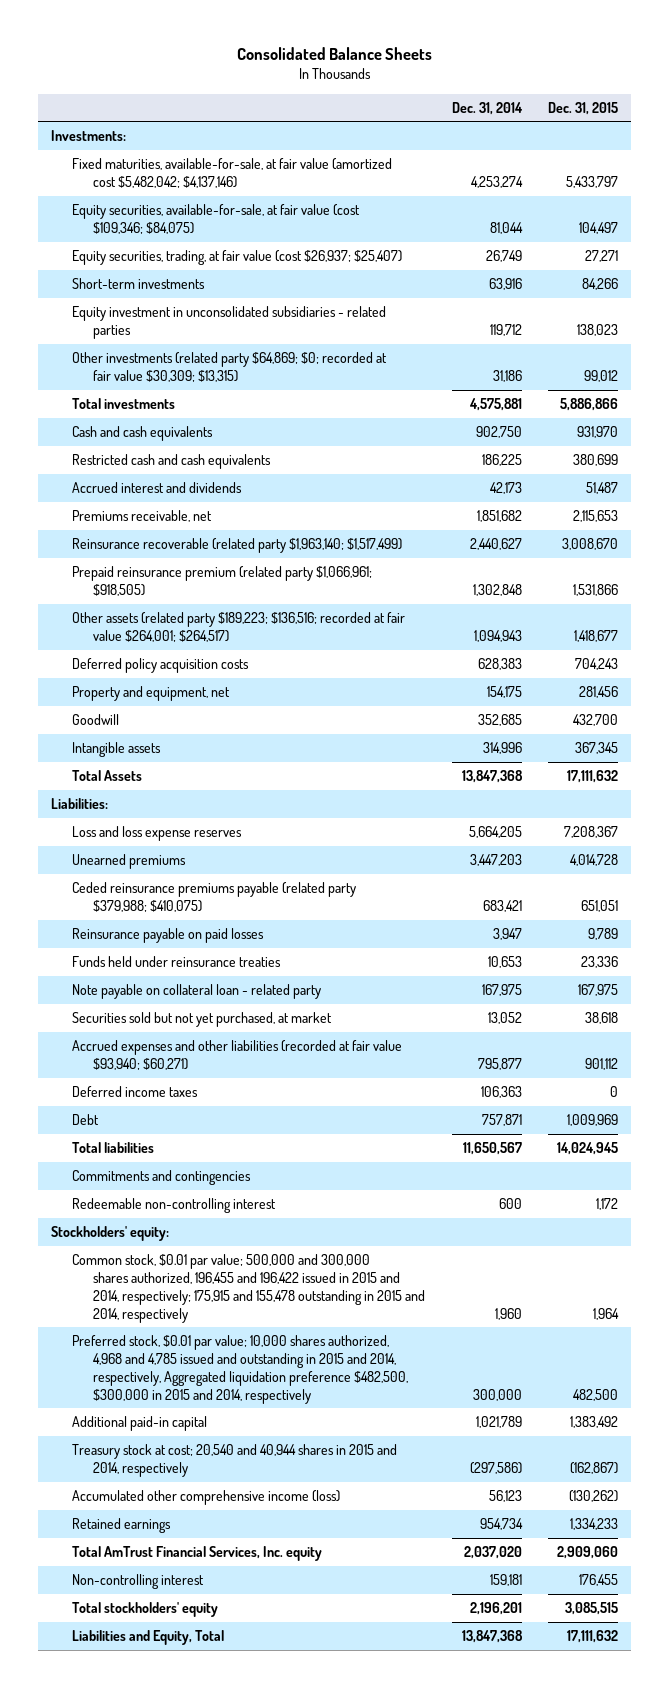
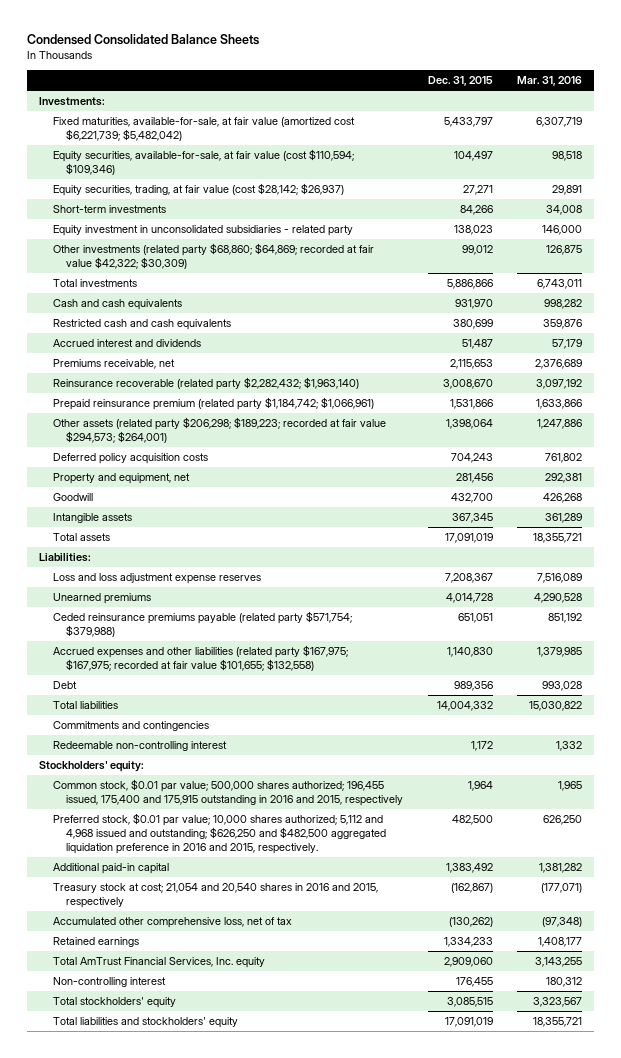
[236,47,432,61] Consolidated Balance Sheets -> [27,34,260,46] Condensed Consolidated Balance Sheets
[451,101,523,115] Dec. 31, 2014 -> none
none -> [517,76,583,87] Mar. 31, 2016
[72,158,393,188] Fixed maturities, available-for-sale, at fair value (amortized cost $5,482,042; $4,137,146) -> [52,117,355,142] Fixed maturities, available-for-sale, at fair value (amortized cost $6,221,739; $5,482,042)
[72,204,361,234] Equity securities, available-for-sale, at fair value (cost $109,346; $84,075) -> [52,149,354,176] Equity securities, available-for-sale, at fair value (cost $110,594; $109,346)
[72,250,403,266] Equity securities, trading, at fair value (cost $26,937; $25,407) -> [52,183,344,197] Equity securities, trading, at fair value (cost $28,142; $26,937)
[72,306,387,339] Equity investment in unconsolidated subsidiaries - related parties -> [52,225,353,237] Equity investment in unconsolidated subsidiaries - related party
[72,352,388,382] Other investments (related party $64,869; $0; recorded at fair value $30,309; $13,315) -> [52,243,374,270] Other investments (related party $68,860; $64,869; recorded at fair value $42,322; $30,309)
[72,538,403,554] Reinsurance recoverable (related party $1,963,140; $1,517,499) -> [52,377,359,391] Reinsurance recoverable (related party $2,282,432; $1,963,140)
[72,566,373,596] Prepaid reinsurance premium (related party $1,066,961; $918,505) -> [52,397,374,411] Prepaid reinsurance premium (related party $1,184,742; $1,066,961)
[72,612,406,642] Other assets (related party $189,223; $136,516; recorded at fair value $264,001; $264,517) -> [52,417,386,444] Other assets (related party $206,298; $189,223; recorded at fair value $294,573; $264,001)
[574,629,619,642] 1,418,677 -> [445,419,493,430] 1,398,064
[72,770,143,782] Total Assets -> [52,533,110,542] Total assets
[567,770,619,784] 17,111,632 -> [444,533,493,544] 17,091,019
[72,826,243,842] Loss and loss expense reserves -> [52,573,261,585] Loss and loss adjustment expense reserves
[72,928,265,944] Reinsurance payable on paid losses -> none
[72,956,282,968] Funds held under reinsurance treaties -> none
[72,984,322,1000] Note payable on collateral loan - related party -> none
[72,1012,333,1028] Securities sold but not yet purchased, at market -> none
[72,1086,199,1098] Deferred income taxes -> none
[72,882,357,912] Ceded reinsurance premiums payable (related party $379,988; $410,075) -> [52,611,352,638] Ceded reinsurance premiums payable (related party $571,754; $379,988)
[72,1040,403,1070] Accrued expenses and other liabilities (recorded at fair value $93,940; $60,271) -> [52,645,348,672] Accrued expenses and other liabilities (related party $167,975; $167,975; recorded at fair value $101,655; $132,558)
[585,1057,619,1070] 901,112 -> [446,647,493,658] 1,140,830
[567,1114,619,1127] 1,009,969 -> [453,681,493,692] 989,356
[557,1142,619,1156] 14,024,945 -> [436,701,493,712] 14,004,332
[72,1254,426,1323] Common stock, $0.01 par value; 500,000 and 300,000 shares authorized, 196,455 and 196,422 issued in 2015 and 2014, respectively; 175,915 and 155,478 outstanding in 2015 and 2014, respectively -> [52,779,404,807] Common stock, $0.01 par value; 500,000 shares authorized; 196,455 issued, 175,400 and 175,915 outstanding in 2016 and 2015, respectively
[72,1335,409,1404] Preferred stock, $0.01 par value; 10,000 shares authorized, 4,968 and 4,785 issued and outstanding in 2015 and 2014, respectively, Aggregated liquidation preference $482,500, $300,000 in 2015 and 2014, respectively -> [52,813,387,854] Preferred stock, $0.01 par value; 10,000 shares authorized; 5,112 and 4,968 issued and outstanding; $626,250 and $482,500 aggregated liquidation preference in 2016 and 2015, respectively.
[72,1444,398,1477] Treasury stock at cost; 20,540 and 40,944 shares in 2015 and 2014, respectively -> [52,883,378,909] Treasury stock at cost; 21,054 and 20,540 shares in 2016 and 2015, respectively
[72,1490,341,1506] Accumulated other comprehensive income (loss) -> [52,917,292,929] Accumulated other comprehensive loss, net of tax
[72,1630,225,1646] Liabilities and Equity, Total -> [52,1017,238,1029] Total liabilities and stockholders' equity
[567,1630,619,1644] 17,111,632 -> [444,1017,493,1028] 17,091,019

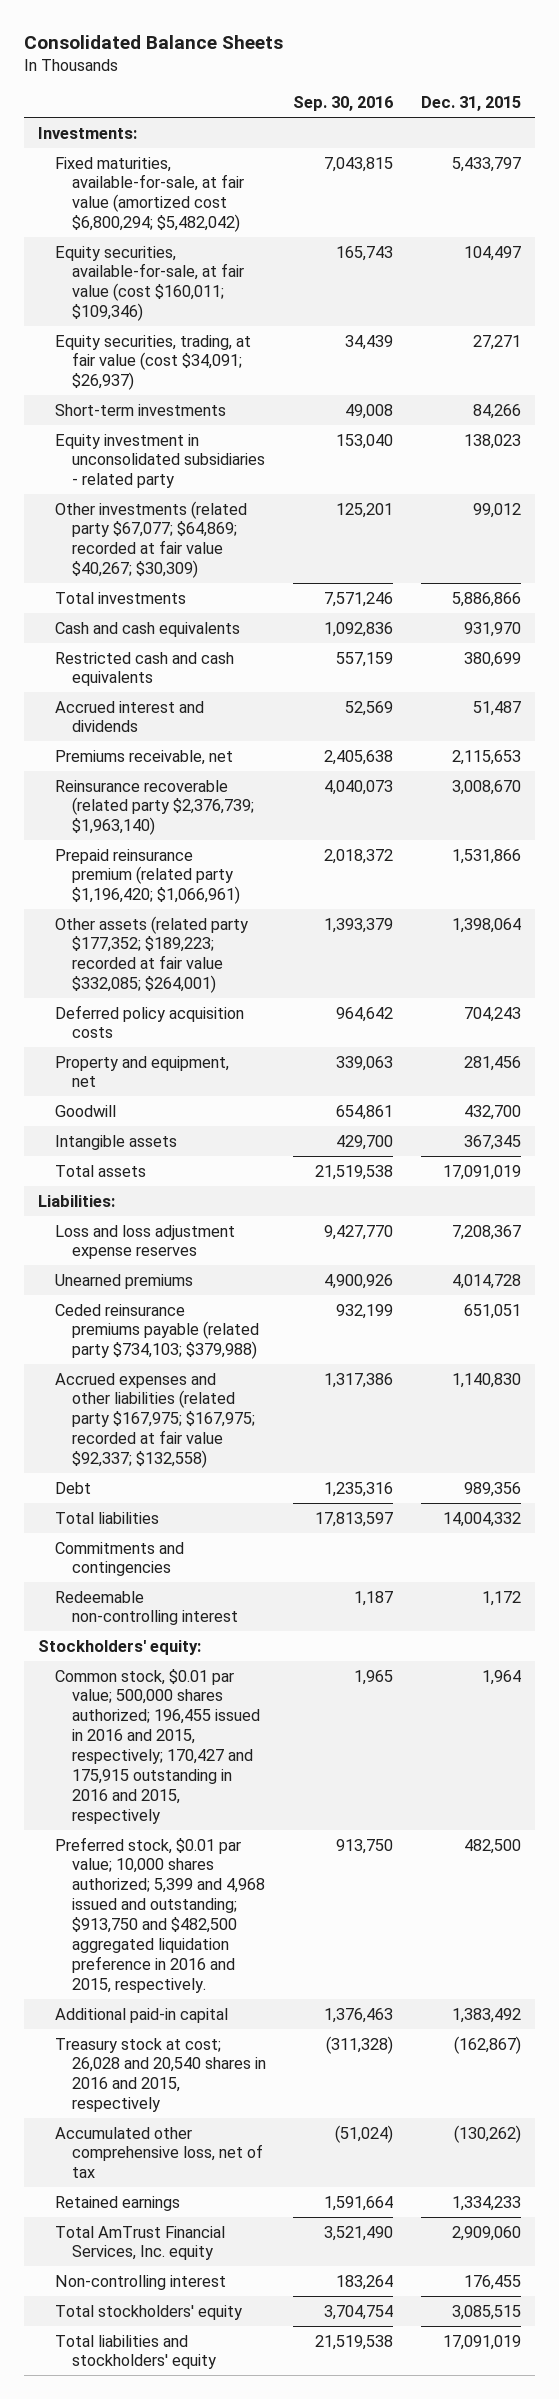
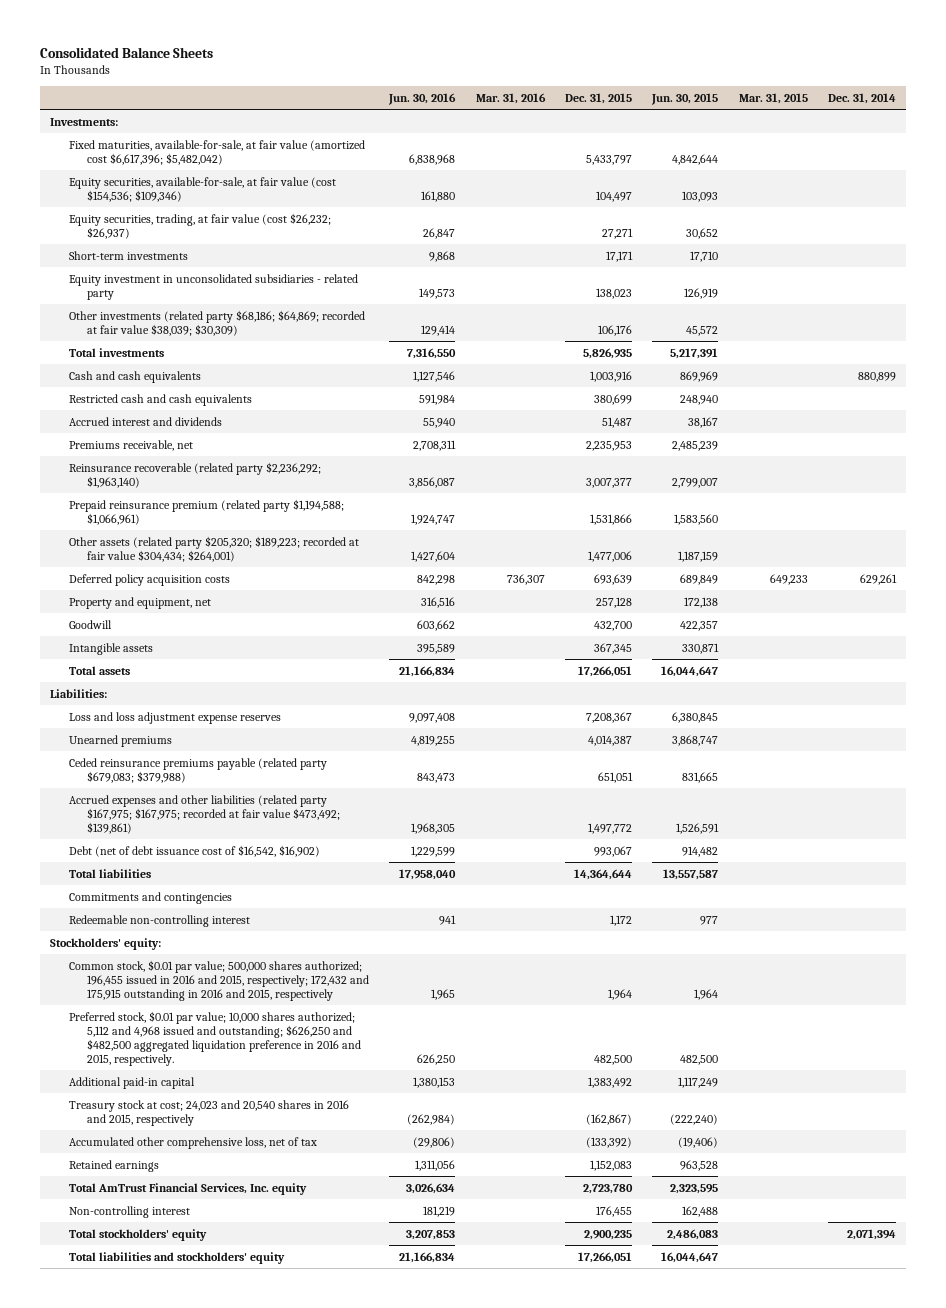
[293,96,394,112] Sep. 30, 2016 -> none
none -> [388,92,457,105] Jun. 30, 2016
none -> [475,92,546,104] Mar. 31, 2016
none -> [651,92,719,105] Jun. 30, 2015
none -> [738,92,808,104] Mar. 31, 2015
none -> [828,92,897,104] Dec. 31, 2014
[54,156,244,233] Fixed maturities, available-for-sale, at fair value (amortized cost $6,800,294; $5,482,042) -> [68,139,365,165] Fixed maturities, available-for-sale, at fair value (amortized cost $6,617,396; $5,482,042)
[54,245,244,322] Equity securities, available-for-sale, at fair value (cost $160,011; $109,346) -> [68,176,336,202] Equity securities, available-for-sale, at fair value (cost $154,536; $109,346)
[54,334,251,391] Equity securities, trading, at fair value (cost $34,091; $26,937) -> [68,212,331,239] Equity securities, trading, at fair value (cost $26,232; $26,937)
[472,403,521,419] 84,266 -> [605,250,633,262] 17,171
[54,500,247,579] Other investments (related party $67,077; $64,869; recorded at fair value $40,267; $30,309) -> [68,309,365,336] Other investments (related party $68,186; $64,869; recorded at fair value $38,039; $30,309)
[472,502,521,518] 99,012 -> [597,324,632,336] 106,176
[451,591,521,607] 5,886,866 -> [582,347,632,359] 5,826,935
[463,621,521,637] 931,970 -> [589,370,632,382] 1,003,916
[451,749,521,765] 2,115,653 -> [585,440,632,451] 2,235,953
[54,779,254,836] Reinsurance recoverable (related party $2,376,739; $1,963,140) -> [68,461,321,488] Reinsurance recoverable (related party $2,236,292; $1,963,140)
[451,779,521,795] 3,008,670 -> [585,477,632,488] 3,007,377
[54,848,240,905] Prepaid reinsurance premium (related party $1,196,420; $1,066,961) -> [68,498,344,525] Prepaid reinsurance premium (related party $1,194,588; $1,066,961)
[54,915,248,994] Other assets (related party $177,352; $189,223; recorded at fair value $332,085; $264,001) -> [68,535,359,562] Other assets (related party $205,320; $189,223; recorded at fair value $304,434; $264,001)
[451,917,521,933] 1,398,064 -> [587,550,632,562] 1,477,006
[463,1006,521,1022] 704,243 -> [593,573,632,585] 693,639
[463,1055,521,1071] 281,456 -> [595,596,632,608] 257,128
[442,1164,521,1180] 17,091,019 -> [577,665,632,677] 17,266,051
[54,1481,91,1494] Debt -> none
[451,1273,521,1289] 4,014,728 -> [587,734,632,746] 4,014,387
[54,1303,259,1360] Ceded reinsurance premiums payable (related party $734,103; $379,988) -> [68,757,327,783] Ceded reinsurance premiums payable (related party $679,083; $379,988)
[54,1372,255,1469] Accrued expenses and other liabilities (related party $167,975; $167,975; recorded at fair value $92,337; $132,558) -> [68,794,340,834] Accrued expenses and other liabilities (related party $167,975; $167,975; recorded at fair value $473,492; $139,861)
[451,1372,521,1388] 1,140,830 -> [587,822,632,834] 1,497,772
none -> [68,844,320,857] Debt (net of debt issuance cost of $16,542, $16,902)
[442,1511,521,1527] 14,004,332 -> [573,868,632,880] 14,364,644
[54,1668,260,1824] Common stock, $0.01 par value; 500,000 shares authorized; 196,455 issued in 2016 and 2015, respectively; 170,427 and 175,915 outstanding in 2016 and 2015, respectively -> [68,959,369,1001] Common stock, $0.01 par value; 500,000 shares authorized; 196,455 issued in 2016 and 2015, respectively; 172,432 and 175,915 outstanding in 2016 and 2015, respectively
[54,1836,265,1993] Preferred stock, $0.01 par value; 10,000 shares authorized; 5,399 and 4,968 issued and outstanding; $913,750 and $482,500 aggregated liquidation preference in 2016 and 2015, respectively. -> [68,1010,361,1066] Preferred stock, $0.01 par value; 10,000 shares authorized; 5,112 and 4,968 issued and outstanding; $626,250 and $482,500 aggregated liquidation preference in 2016 and 2015, respectively.
[54,2037,266,2113] Treasury stock at cost; 26,028 and 20,540 shares in 2016 and 2015, respectively -> [68,1099,349,1126] Treasury stock at cost; 24,023 and 20,540 shares in 2016 and 2015, respectively
[453,2124,521,2143] (130,262) -> [585,1136,632,1148] (133,392)
[451,2195,521,2211] 1,334,233 -> [589,1159,632,1171] 1,152,083
[451,2225,521,2241] 2,909,060 -> [582,1183,633,1194] 2,723,780
[451,2304,521,2320] 3,085,515 -> [583,1229,632,1240] 2,900,235
[442,2334,521,2350] 17,091,019 -> [577,1251,632,1263] 17,266,051

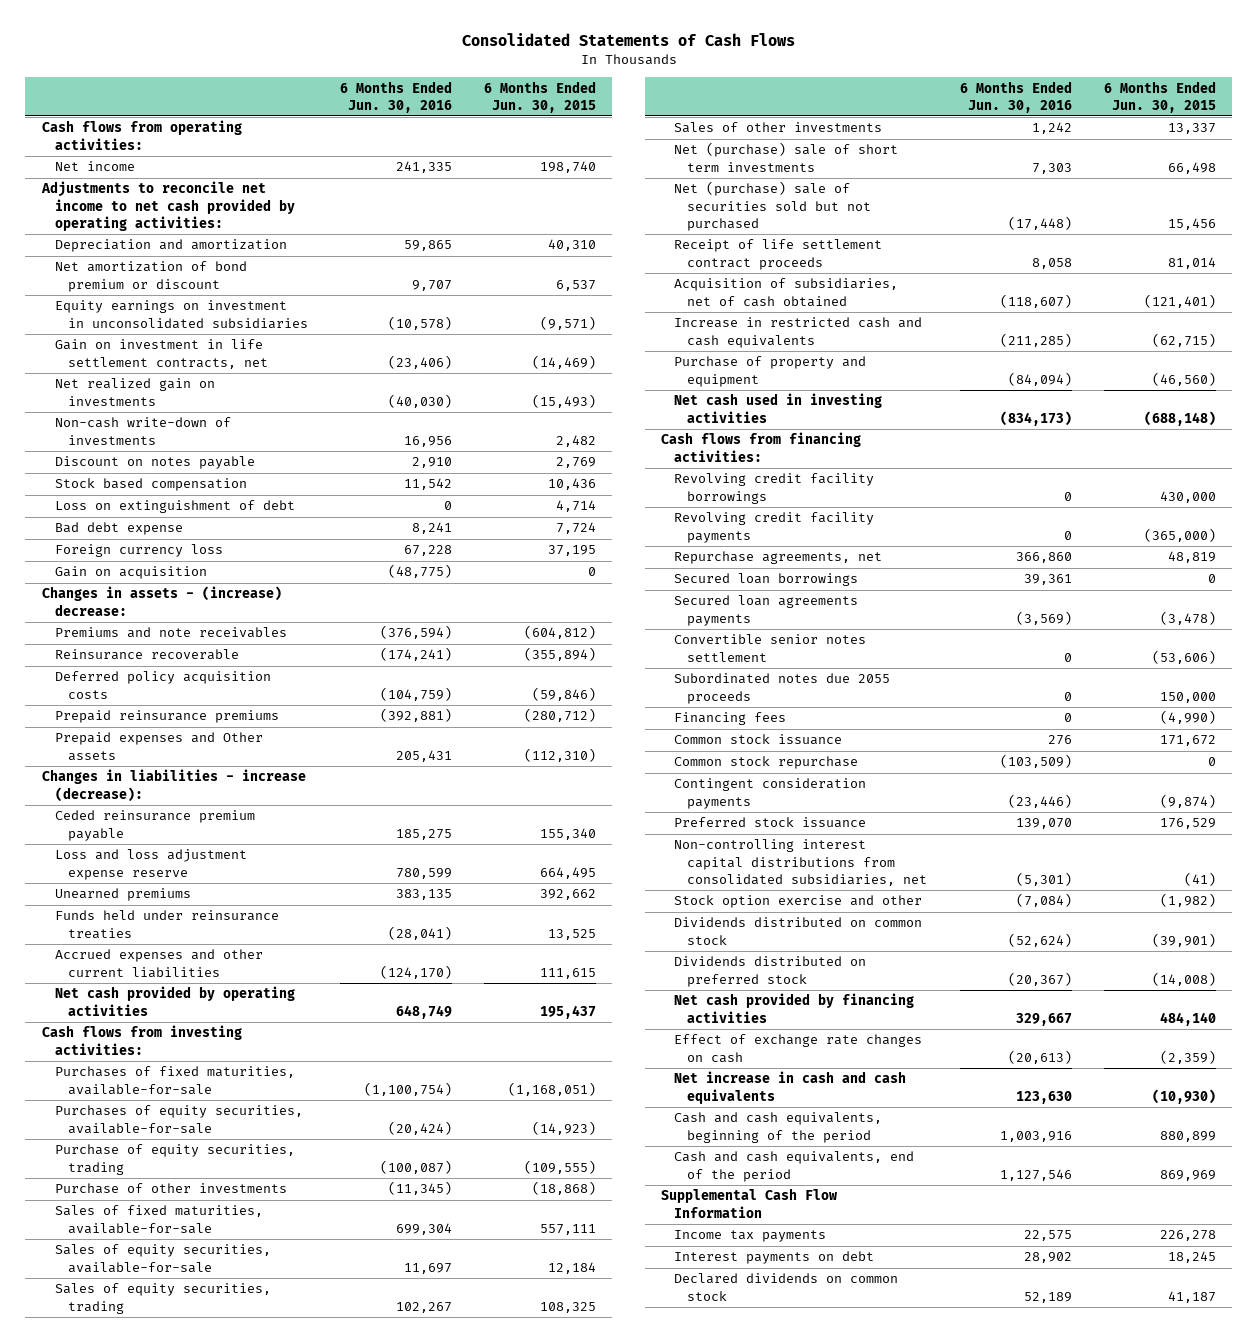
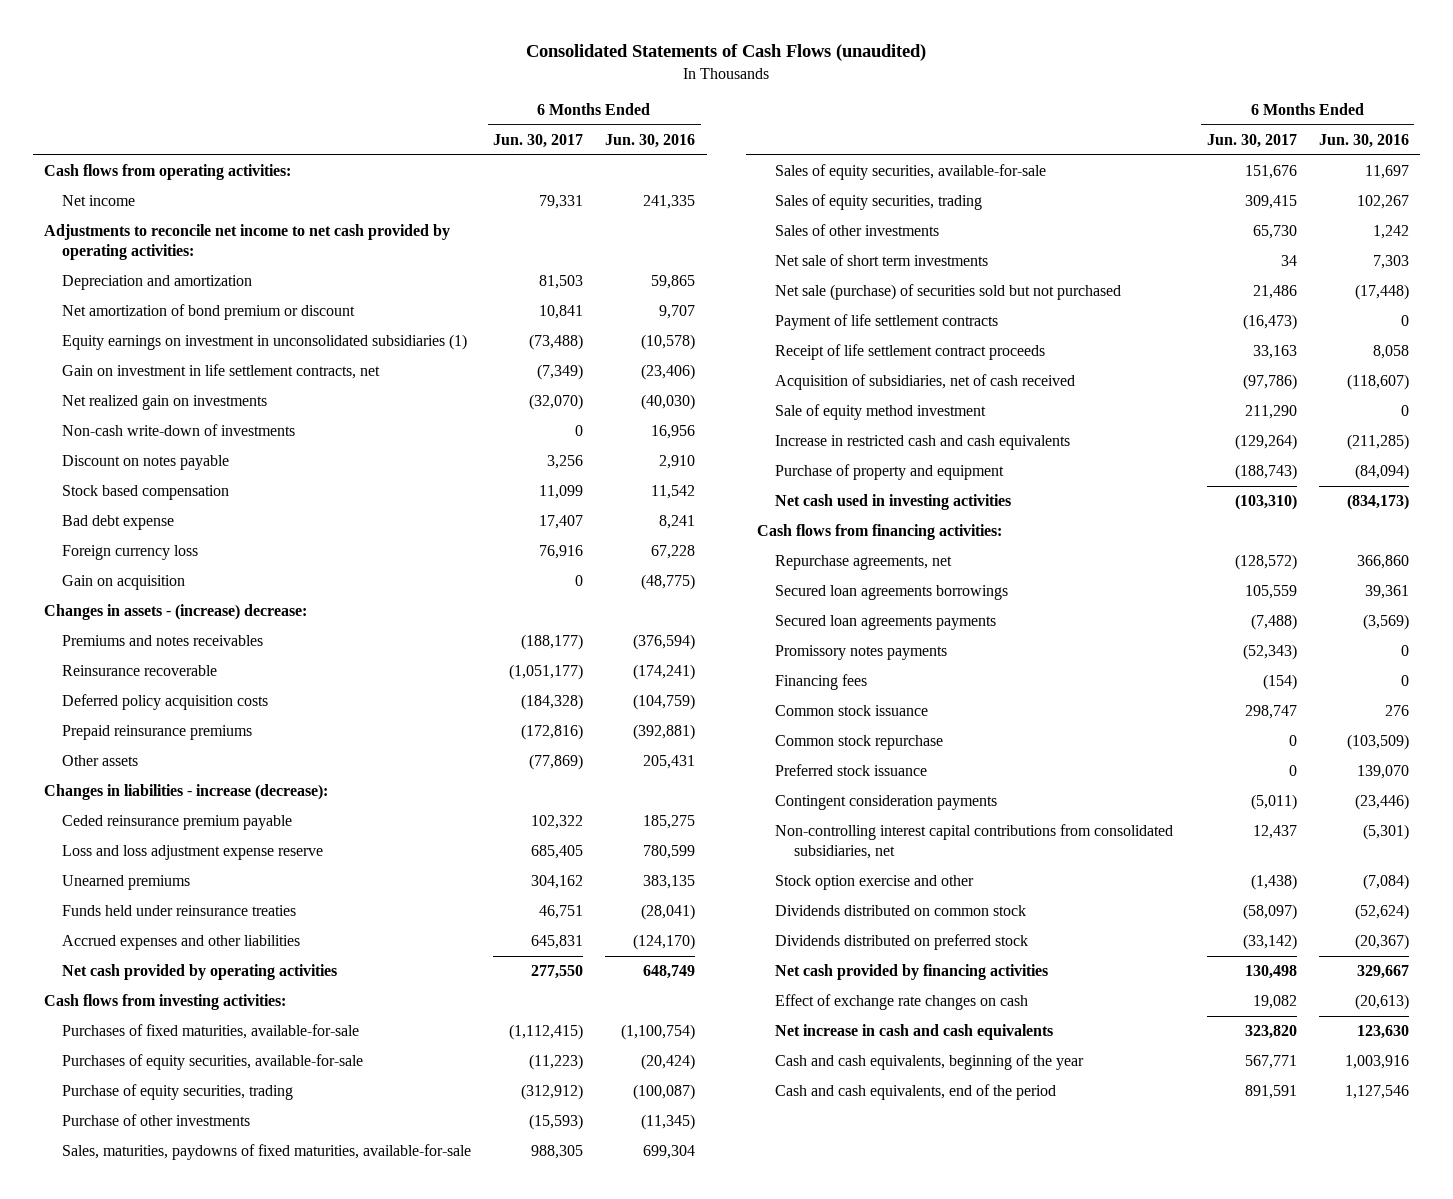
[461,33,795,47] Consolidated Statements of Cash Flows -> [526,44,927,62] Consolidated Statements of Cash Flows (unaudited)
[484,80,597,113] 6 Months Ended Jun. 30, 2015 -> none
none -> [493,133,584,148] Jun. 30, 2017
[54,300,308,329] Equity earnings on investment in unconsolidated subsidiaries -> [62,334,468,351] Equity earnings on investment in unconsolidated subsidiaries (1)
[54,500,295,514] Loss on extinguishment of debt -> none
[54,627,287,639] Premiums and note receivables -> [62,635,264,647] Premiums and notes receivables
[54,732,263,761] Prepaid expenses and Other assets -> [62,755,139,767] Other assets
[54,949,263,978] Accrued expenses and other current liabilities -> [62,935,301,951] Accrued expenses and other liabilities
[54,1205,263,1234] Sales of fixed maturities, available-for-sale -> [62,1144,472,1161] Sales, maturities, paydowns of fixed maturities, available-for-sale
[674,142,899,172] Net (purchase) sale of short term investments -> [775,254,989,267] Net sale of short term investments
[674,181,872,231] Net (purchase) sale of securities sold but not purchased -> [775,284,1122,301] Net sale (purchase) of securities sold but not purchased
none -> [775,314,999,331] Payment of life settlement contracts
[674,278,899,307] Acquisition of subsidiaries, net of cash obtained -> [775,374,1076,391] Acquisition of subsidiaries, net of cash received
none -> [775,404,987,421] Sale of equity method investment
[674,473,875,504] Revolving credit facility borrowings -> none
[674,512,875,543] Revolving credit facility payments -> none
[674,573,859,587] Secured loan borrowings -> [775,585,1009,601] Secured loan agreements borrowings
[674,634,867,662] Convertible senior notes settlement -> none
[674,673,891,704] Subordinated notes due 2055 proceeds -> none
none -> [775,645,948,661] Promissory notes payments
[674,778,867,809] Contingent consideration payments -> [775,795,998,811] Contingent consideration payments
[674,839,928,886] Non-controlling interest capital distributions from consolidated subsidiaries, net -> [775,824,1174,859] Non-controlling interest capital contributions from consolidated subsidiaries, net
[674,1112,883,1143] Cash and cash equivalents, beginning of the period -> [775,1054,1085,1071] Cash and cash equivalents, beginning of the year
[661,1188,838,1218] Supplemental Cash Flow Information -> none
[674,1230,827,1243] Income tax payments -> none
[674,1251,875,1265] Interest payments on debt -> none
[674,1273,899,1301] Declared dividends on common stock -> none

